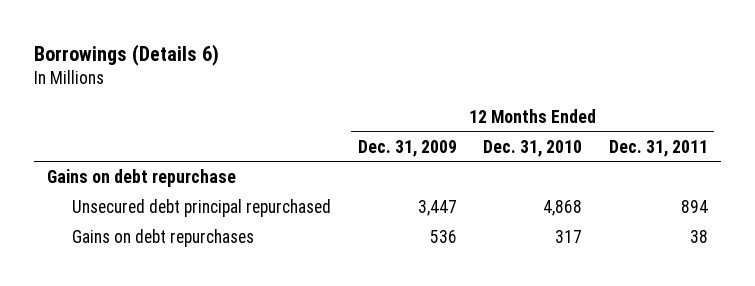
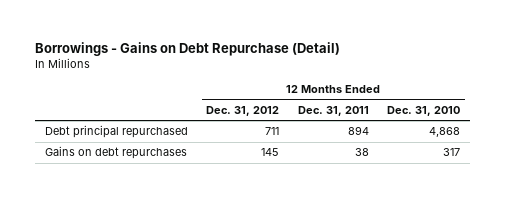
[33,43,219,66] Borrowings (Details 6) -> [35,41,341,56] Borrowings - Gains on Debt Repurchase (Detail)
[357,139,457,157] Dec. 31, 2009 -> none
none -> [206,106,280,117] Dec. 31, 2012
[46,169,236,188] Gains on debt repurchase -> none
[72,199,332,218] Unsecured debt principal repurchased -> [44,125,188,139] Debt principal repurchased

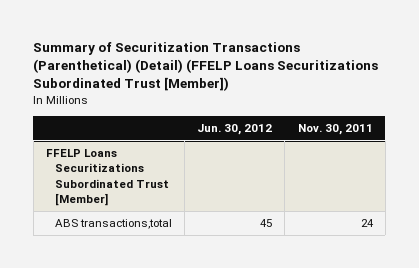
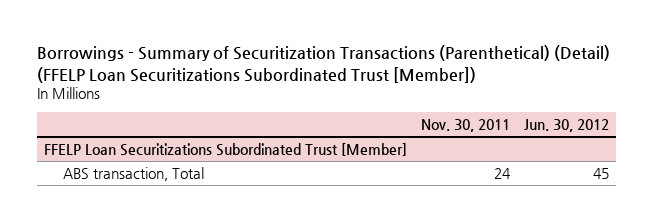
[33,41,379,92] Summary of Securitization Transactions (Parenthetical) (Detail) (FFELP Loans Securitizations Subordinated Trust [Member]) -> [36,45,610,83] Borrowings - Summary of Securitization Transactions (Parenthetical) (Detail) (FFELP Loan Securitizations Subordinated Trust [Member])
[46,149,170,206] FFELP Loans Securitizations Subordinated Trust [Member] -> [43,142,407,156] FFELP Loan Securitizations Subordinated Trust [Member]
[55,219,173,230] ABS transactions,total -> [63,166,205,181] ABS transaction, Total

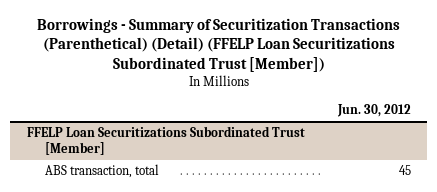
[421,118,511,132] Nov. 30, 2011 -> none
[63,166,205,181] ABS transaction, Total -> [45,164,160,179] ABS transaction, total

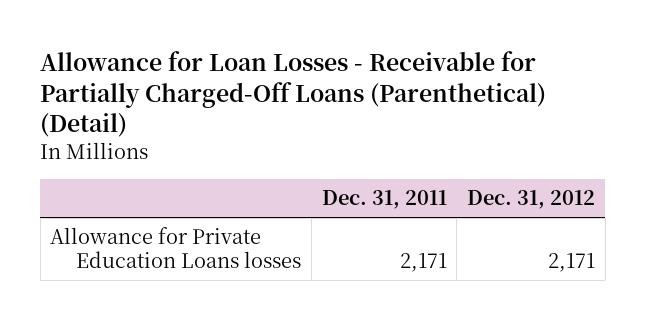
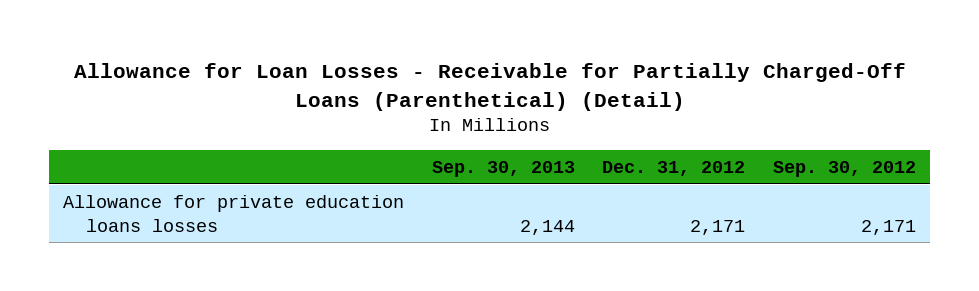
[321,190,447,210] Dec. 31, 2011 -> none
none -> [431,160,575,177] Sep. 30, 2013
none -> [772,160,916,177] Sep. 30, 2012
[50,227,302,269] Allowance for Private Education Loans losses -> [63,194,405,232] Allowance for private education loans losses

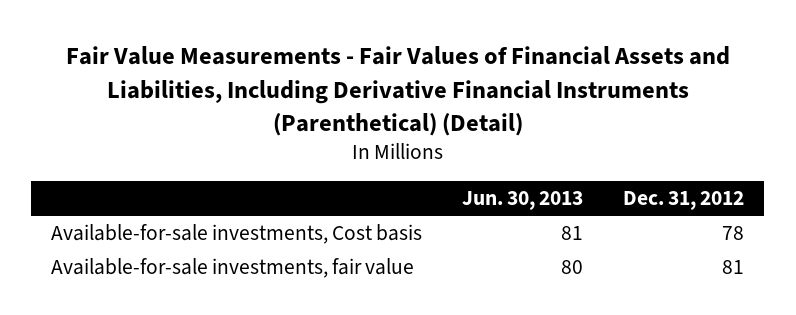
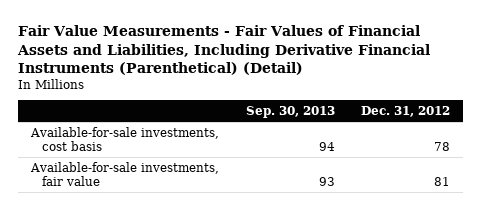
[462,190,584,210] Jun. 30, 2013 -> none
none -> [245,106,335,119] Sep. 30, 2013
[51,224,423,245] Available-for-sale investments, Cost basis -> [30,126,220,151] Available-for-sale investments, cost basis

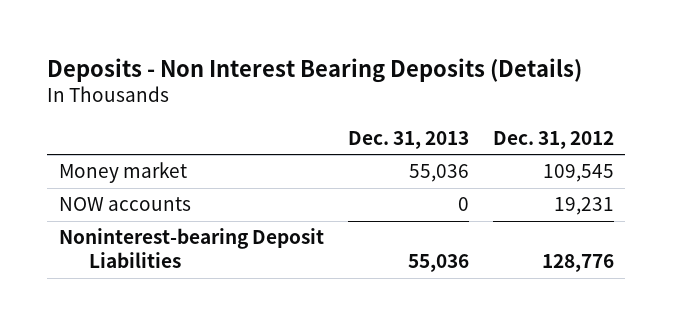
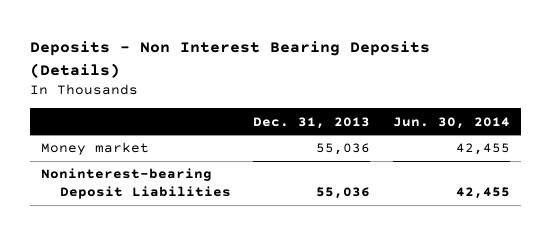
[492,130,614,149] Dec. 31, 2012 -> none
none -> [392,116,510,129] Jun. 30, 2014
[59,197,192,212] NOW accounts -> none

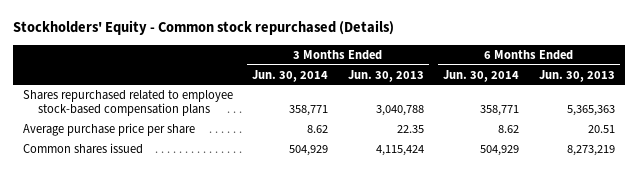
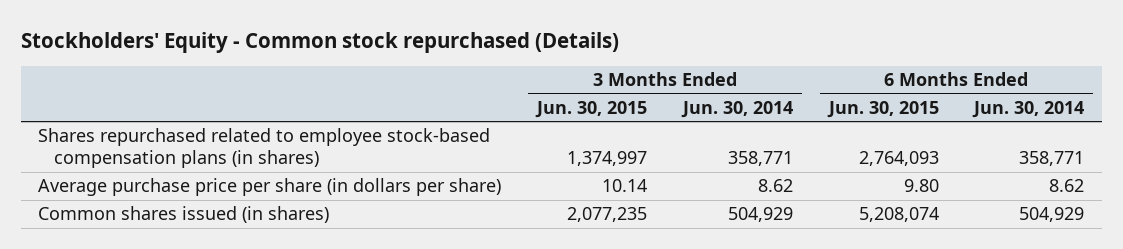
[347,69,424,82] Jun. 30, 2013 -> none
[538,69,615,82] Jun. 30, 2013 -> none
none -> [535,100,648,118] Jun. 30, 2015
none -> [826,100,939,118] Jun. 30, 2015
[22,90,233,117] Shares repurchased related to employee stock-based compensation plans -> [38,128,491,169] Shares repurchased related to employee stock-based compensation plans (in shares)
[22,123,195,137] Average purchase price per share -> [38,178,502,197] Average purchase price per share (in dollars per share)
[22,143,143,155] Common shares issued -> [38,206,330,224] Common shares issued (in shares)

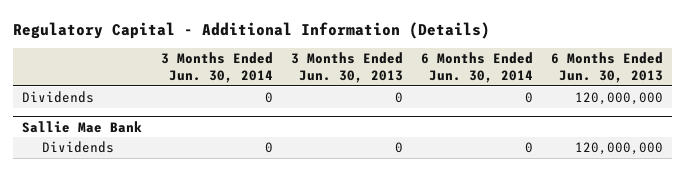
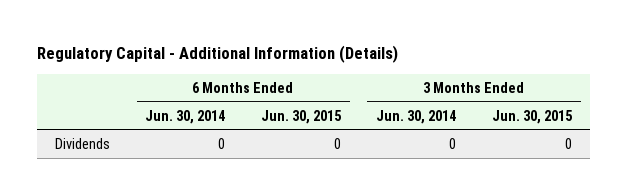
[290,52,403,84] 3 Months Ended Jun. 30, 2013 -> none
[551,52,664,84] 6 Months Ended Jun. 30, 2013 -> none
none -> [260,109,342,124] Jun. 30, 2015
none -> [491,109,573,124] Jun. 30, 2015
[22,120,143,133] Sallie Mae Bank -> none
[42,141,115,154] Dividends -> none

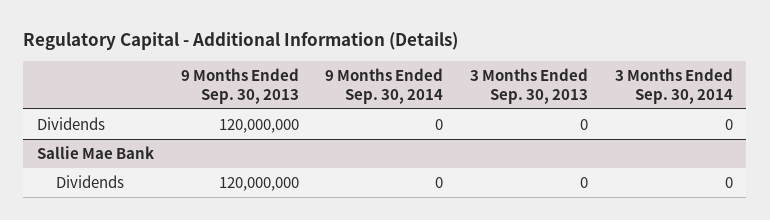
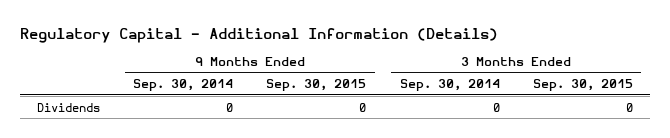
[180,67,299,104] 9 Months Ended Sep. 30, 2013 -> none
[470,67,589,104] 3 Months Ended Sep. 30, 2013 -> none
none -> [266,79,367,92] Sep. 30, 2015
none -> [533,79,634,92] Sep. 30, 2015
[36,145,154,159] Sallie Mae Bank -> none
[55,174,124,188] Dividends -> none

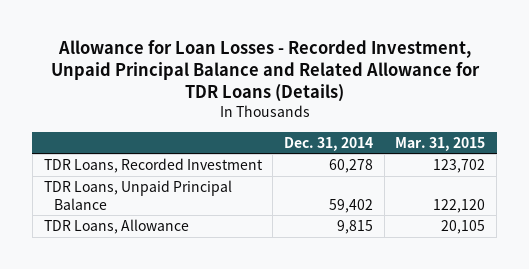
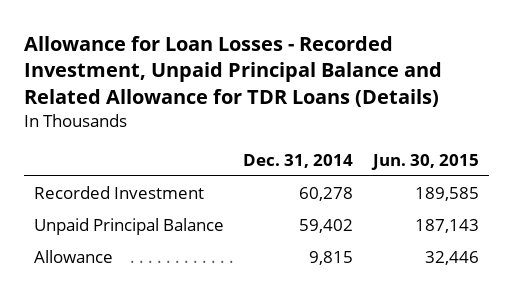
[395,136,486,151] Mar. 31, 2015 -> none
none -> [370,153,479,170] Jun. 30, 2015
[43,158,263,174] TDR Loans, Recorded Investment -> [34,185,205,199] Recorded Investment
[43,180,232,210] TDR Loans, Unpaid Principal Balance -> [34,217,225,235] Unpaid Principal Balance
[43,219,189,235] TDR Loans, Allowance -> [34,249,114,263] Allowance

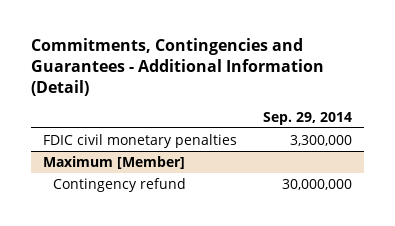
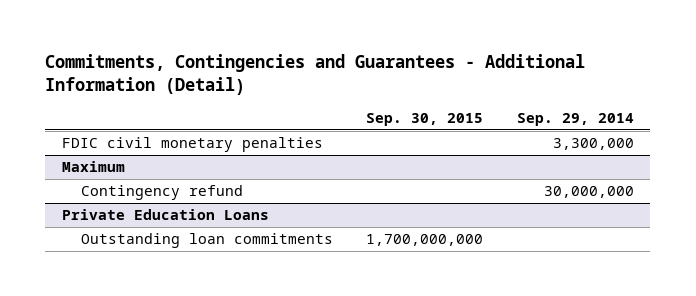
none -> [366,112,484,126] Sep. 30, 2015
[43,155,186,169] Maximum [Member] -> [61,161,125,173] Maximum
none -> [61,209,269,221] Private Education Loans
none -> [80,233,333,249] Outstanding loan commitments

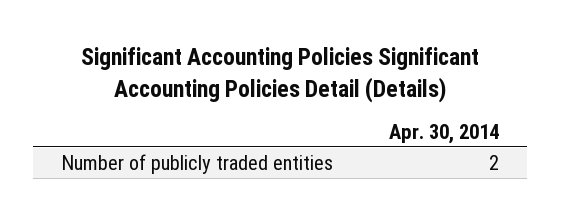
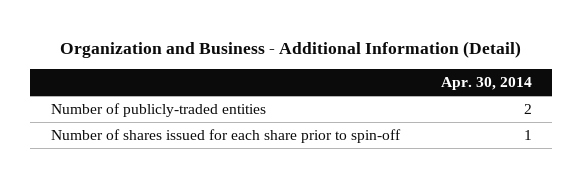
[81,46,480,103] Significant Accounting Policies Significant Accounting Policies Detail (Details) -> [60,40,522,58] Organization and Business - Additional Information (Detail)
[61,154,334,175] Number of publicly traded entities -> [50,102,266,117] Number of publicly-traded entities
none -> [50,128,401,143] Number of shares issued for each share prior to spin-off

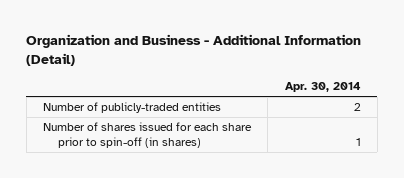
[50,128,401,143] Number of shares issued for each share prior to spin-off -> [43,122,253,149] Number of shares issued for each share prior to spin-off (in shares)

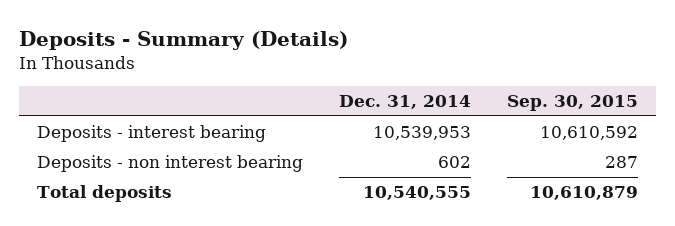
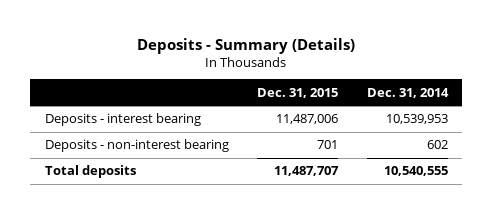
[506,95,638,112] Sep. 30, 2015 -> none
none -> [257,87,339,98] Dec. 31, 2015
[36,155,303,173] Deposits - non interest bearing -> [44,139,229,153] Deposits - non-interest bearing

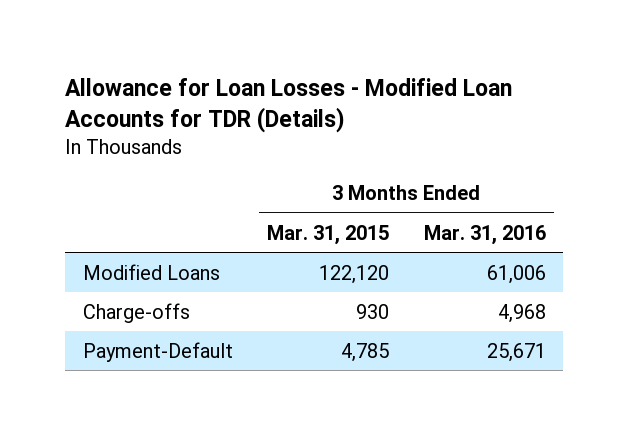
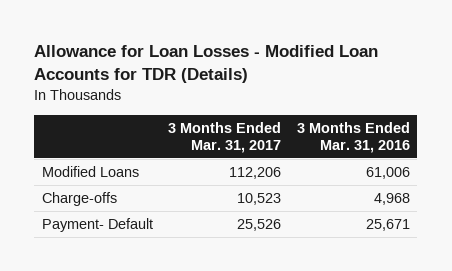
[267,224,390,245] Mar. 31, 2015 -> none
none -> [168,121,282,153] 3 Months Ended Mar. 31, 2017
[82,341,233,362] Payment-Default -> [41,218,153,233] Payment- Default

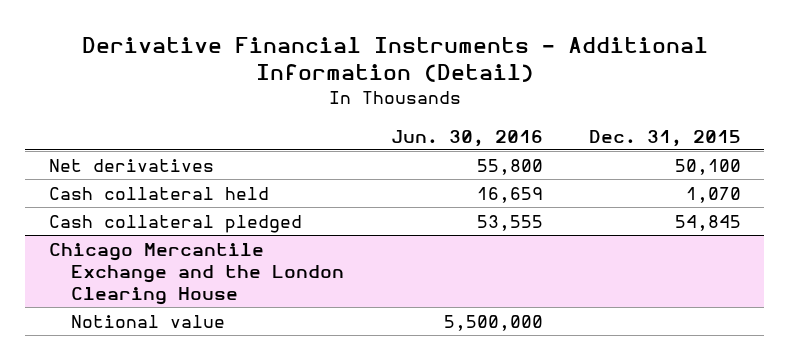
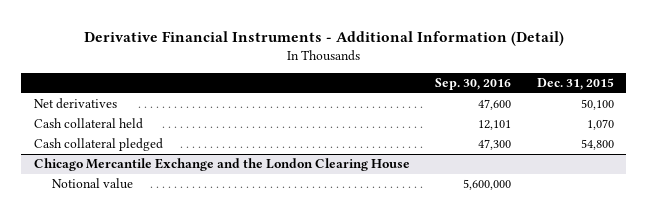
[390,129,543,147] Jun. 30, 2016 -> none
none -> [435,78,512,91] Sep. 30, 2016
[675,214,742,231] 54,845 -> [580,139,614,151] 54,800

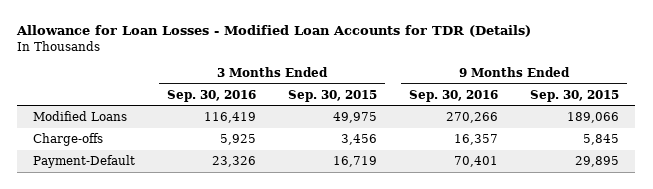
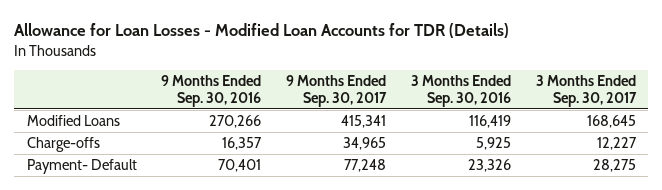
[288,89,378,102] Sep. 30, 2015 -> none
[530,89,620,102] Sep. 30, 2015 -> none
none -> [286,74,388,107] 9 Months Ended Sep. 30, 2017
none -> [535,74,637,107] 3 Months Ended Sep. 30, 2017
[33,154,136,168] Payment-Default -> [26,159,137,175] Payment- Default

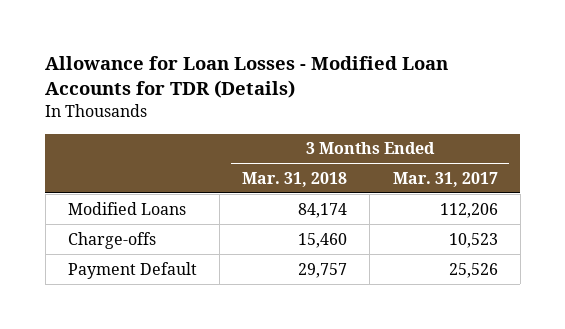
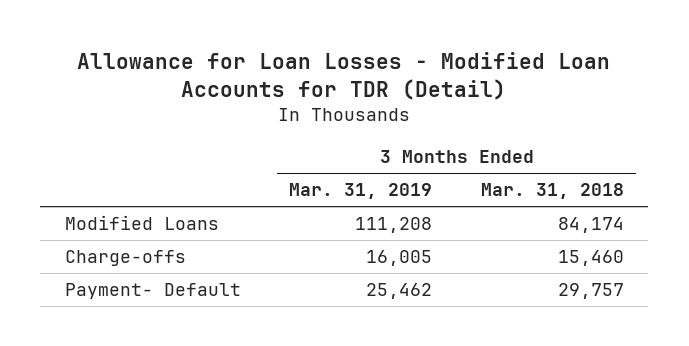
[45,56,449,99] Allowance for Loan Losses - Modified Loan Accounts for TDR (Details) -> [77,51,611,100] Allowance for Loan Losses - Modified Loan Accounts for TDR (Detail)
[392,171,498,187] Mar. 31, 2017 -> none
none -> [289,183,433,200] Mar. 31, 2019
[67,261,197,279] Payment Default -> [64,283,241,300] Payment- Default

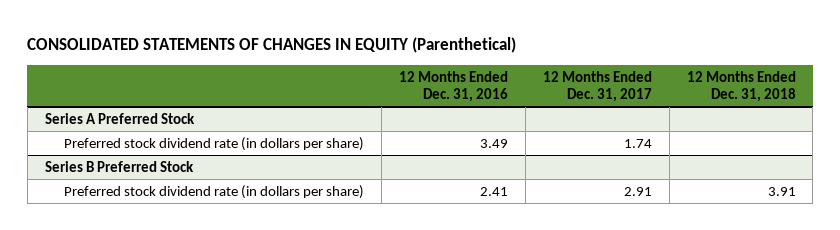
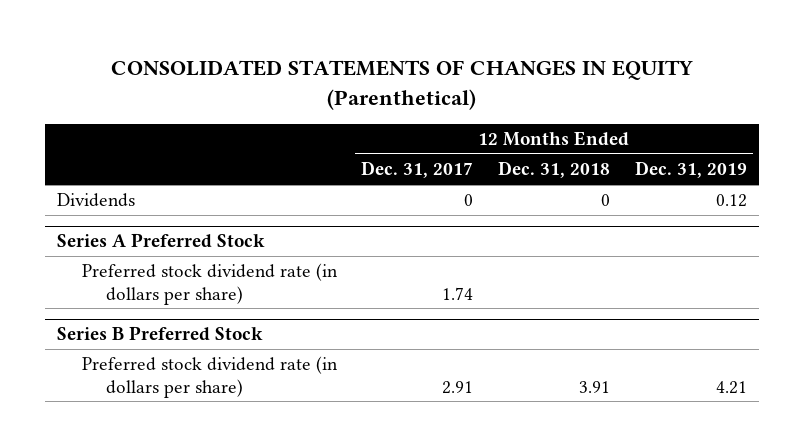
[399,70,509,103] 12 Months Ended Dec. 31, 2016 -> none
none -> [635,161,748,179] Dec. 31, 2019
none -> [57,193,136,208] Dividends

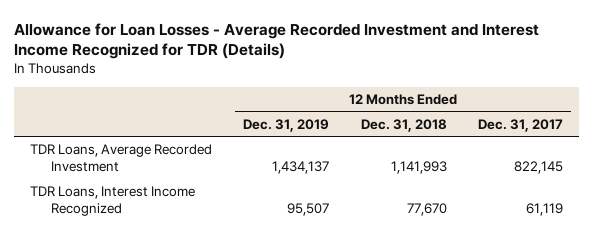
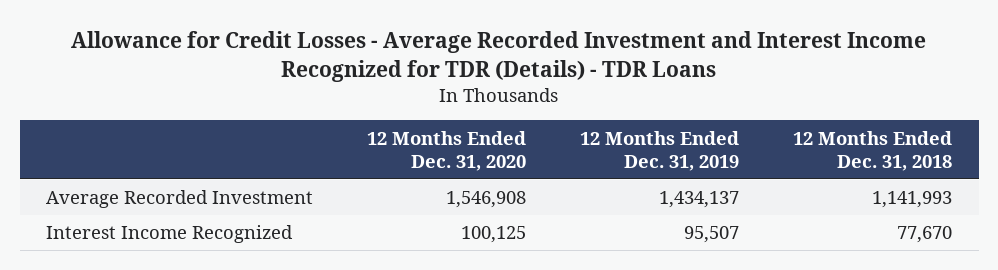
[13,22,539,60] Allowance for Loan Losses - Average Recorded Investment and Interest Income Recognized for TDR (Details) -> [71,31,927,82] Allowance for Credit Losses - Average Recorded Investment and Interest Income Recognized for TDR (Details) - TDR Loans
[477,118,563,132] Dec. 31, 2017 -> none
none -> [367,130,527,171] 12 Months Ended Dec. 31, 2020
[29,144,212,172] TDR Loans, Average Recorded Investment -> [46,190,314,209] Average Recorded Investment
[29,186,195,216] TDR Loans, Interest Income Recognized -> [46,225,294,244] Interest Income Recognized

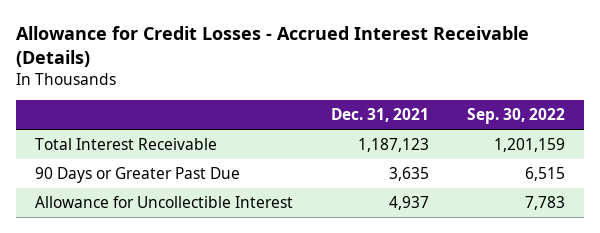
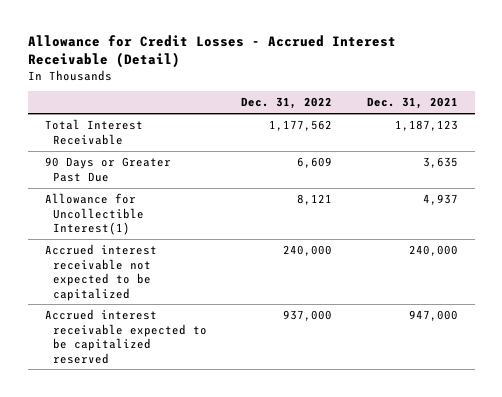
[16,26,530,68] Allowance for Credit Losses - Accrued Interest Receivable (Details) -> [27,34,396,68] Allowance for Credit Losses - Accrued Interest Receivable (Detail)
[467,108,566,125] Sep. 30, 2022 -> none
none -> [241,97,333,110] Dec. 31, 2022
[35,196,294,209] Allowance for Uncollectible Interest -> [44,193,145,236] Allowance for Uncollectible Interest(1)
none -> [44,244,157,301] Accrued interest receivable not expected to be capitalized
none -> [44,309,208,364] Accrued interest receivable expected to be capitalized reserved

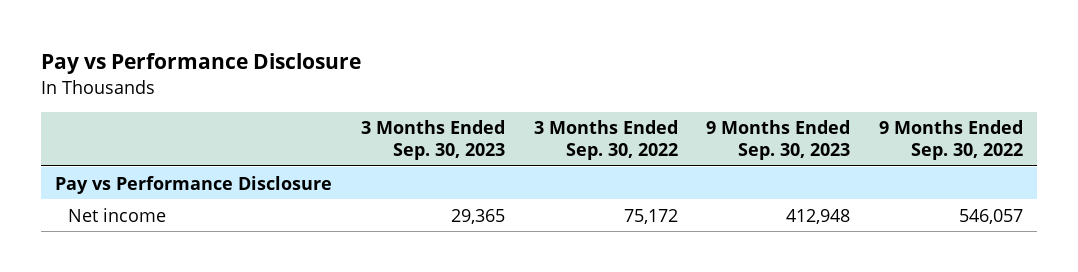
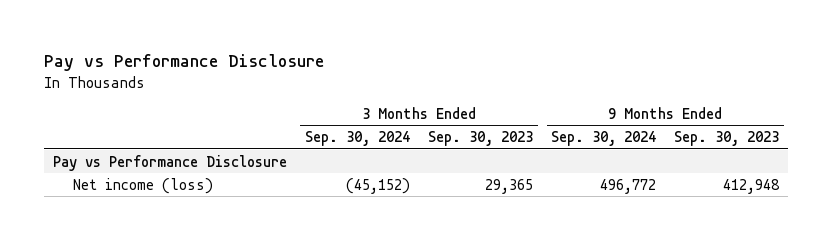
[533,120,678,161] 3 Months Ended Sep. 30, 2022 -> none
[879,120,1024,161] 9 Months Ended Sep. 30, 2022 -> none
none -> [305,131,411,147] Sep. 30, 2024
none -> [551,131,657,147] Sep. 30, 2024
[68,207,167,222] Net income -> [73,177,214,194] Net income (loss)

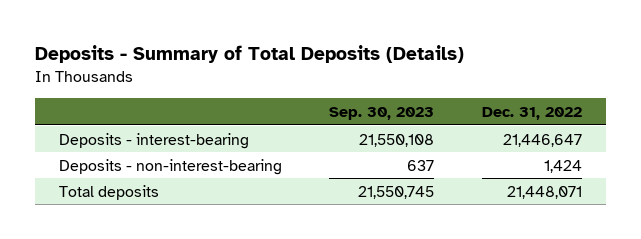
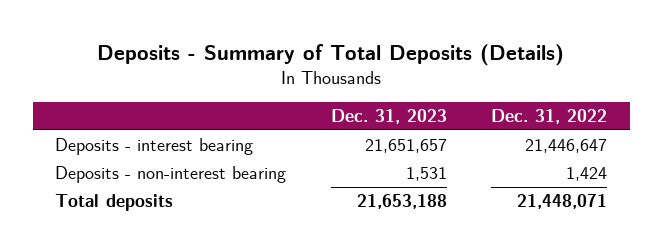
[329,106,435,120] Sep. 30, 2023 -> none
none -> [330,108,447,124] Dec. 31, 2023
[58,132,249,149] Deposits - interest-bearing -> [55,138,254,156] Deposits - interest bearing
[58,158,282,175] Deposits - non-interest-bearing -> [55,166,287,184] Deposits - non-interest bearing

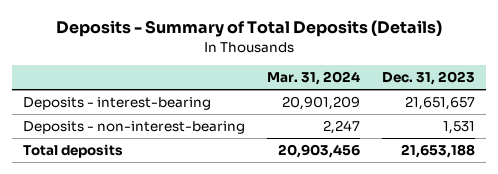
[491,108,608,124] Dec. 31, 2022 -> none
none -> [266,71,360,86] Mar. 31, 2024
[55,138,254,156] Deposits - interest bearing -> [22,97,211,111] Deposits - interest-bearing
[55,166,287,184] Deposits - non-interest bearing -> [22,121,245,135] Deposits - non-interest-bearing

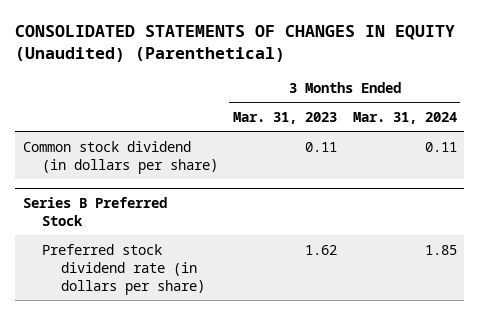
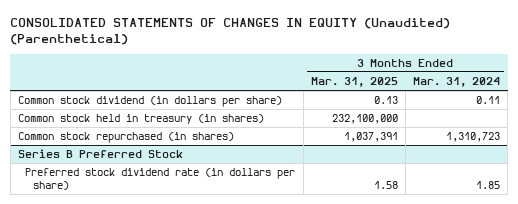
[233,112,338,125] Mar. 31, 2023 -> none
none -> [310,77,398,88] Mar. 31, 2025
none -> [17,114,264,125] Common stock held in treasury (in shares)
none -> [17,132,234,144] Common stock repurchased (in shares)

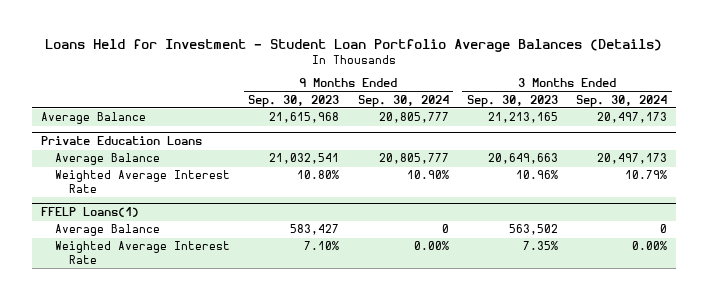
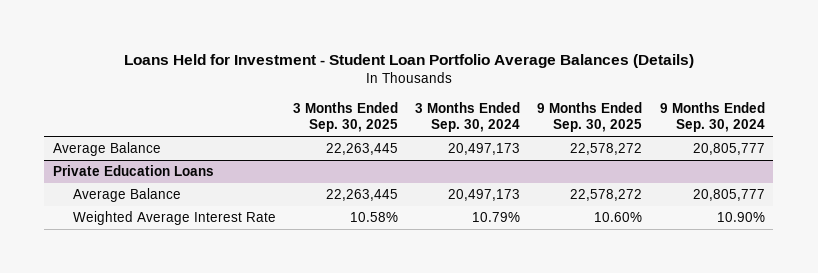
[248,94,340,107] Sep. 30, 2023 -> none
[466,94,558,107] Sep. 30, 2023 -> none
none -> [293,102,399,133] 3 Months Ended Sep. 30, 2025
none -> [537,102,643,133] 9 Months Ended Sep. 30, 2025
[41,207,140,218] FFELP Loans(1) -> none
[55,224,161,237] Average Balance -> none
[55,241,231,265] Weighted Average Interest Rate -> none

